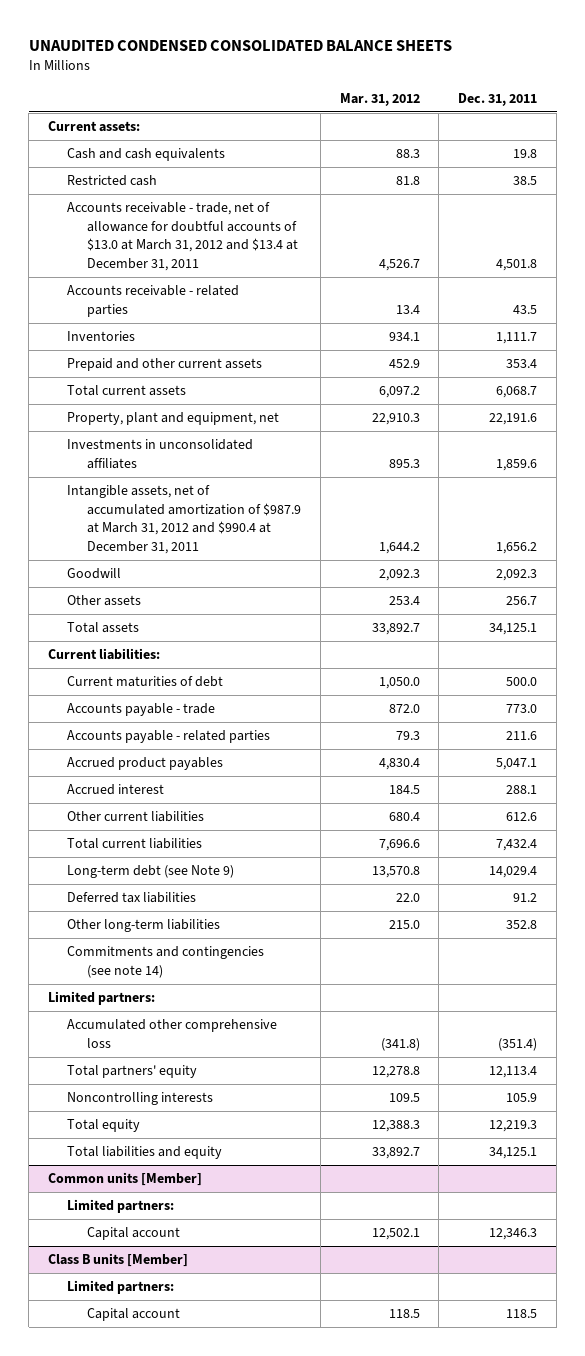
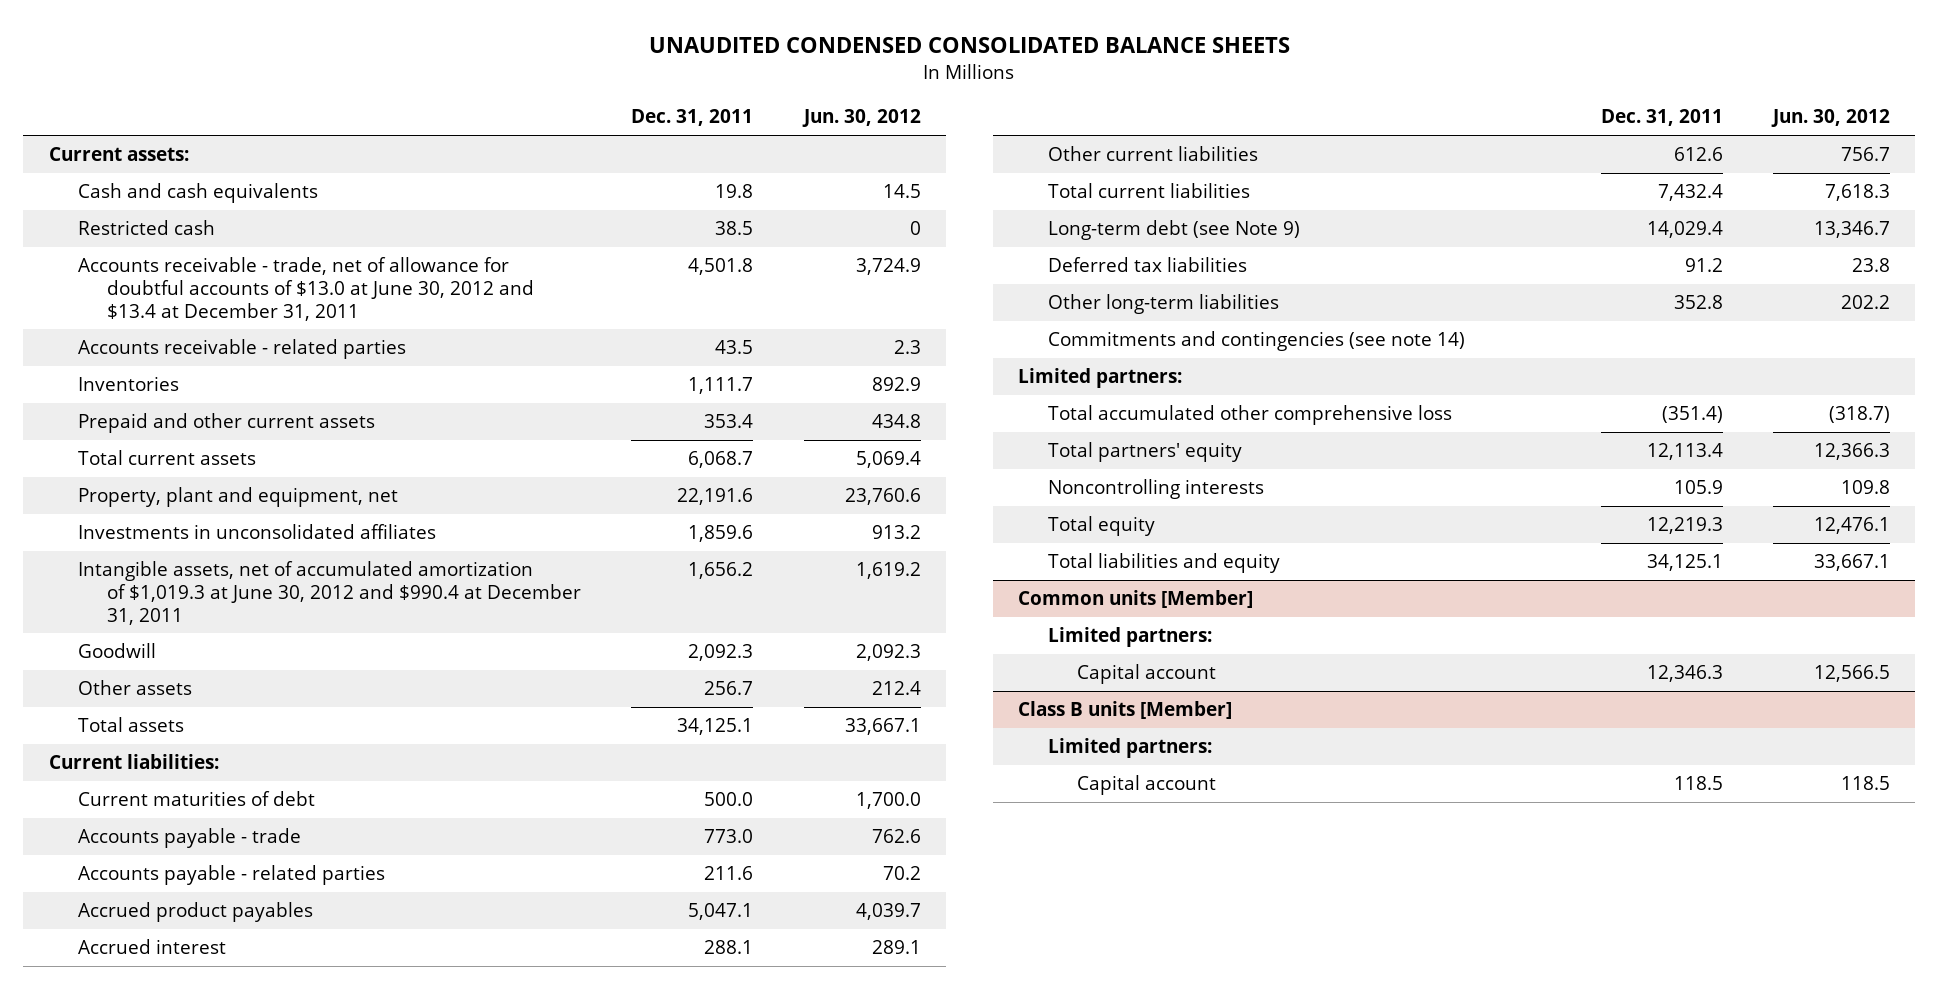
[339,92,420,106] Mar. 31, 2012 -> none
none -> [801,109,921,128] Jun. 30, 2012
[67,202,298,271] Accounts receivable - trade, net of allowance for doubtful accounts of $13.0 at March 31, 2012 and $13.4 at December 31, 2011 -> [77,257,535,321] Accounts receivable - trade, net of allowance for doubtful accounts of $13.0 at June 30, 2012 and $13.4 at December 31, 2011
[67,485,301,554] Intangible assets, net of accumulated amortization of $987.9 at March 31, 2012 and $990.4 at December 31, 2011 -> [77,561,582,625] Intangible assets, net of accumulated amortization of $1,019.3 at June 30, 2012 and $990.4 at December 31, 2011
[67,1019,278,1048] Accumulated other comprehensive loss -> [1047,405,1452,426] Total accumulated other comprehensive loss

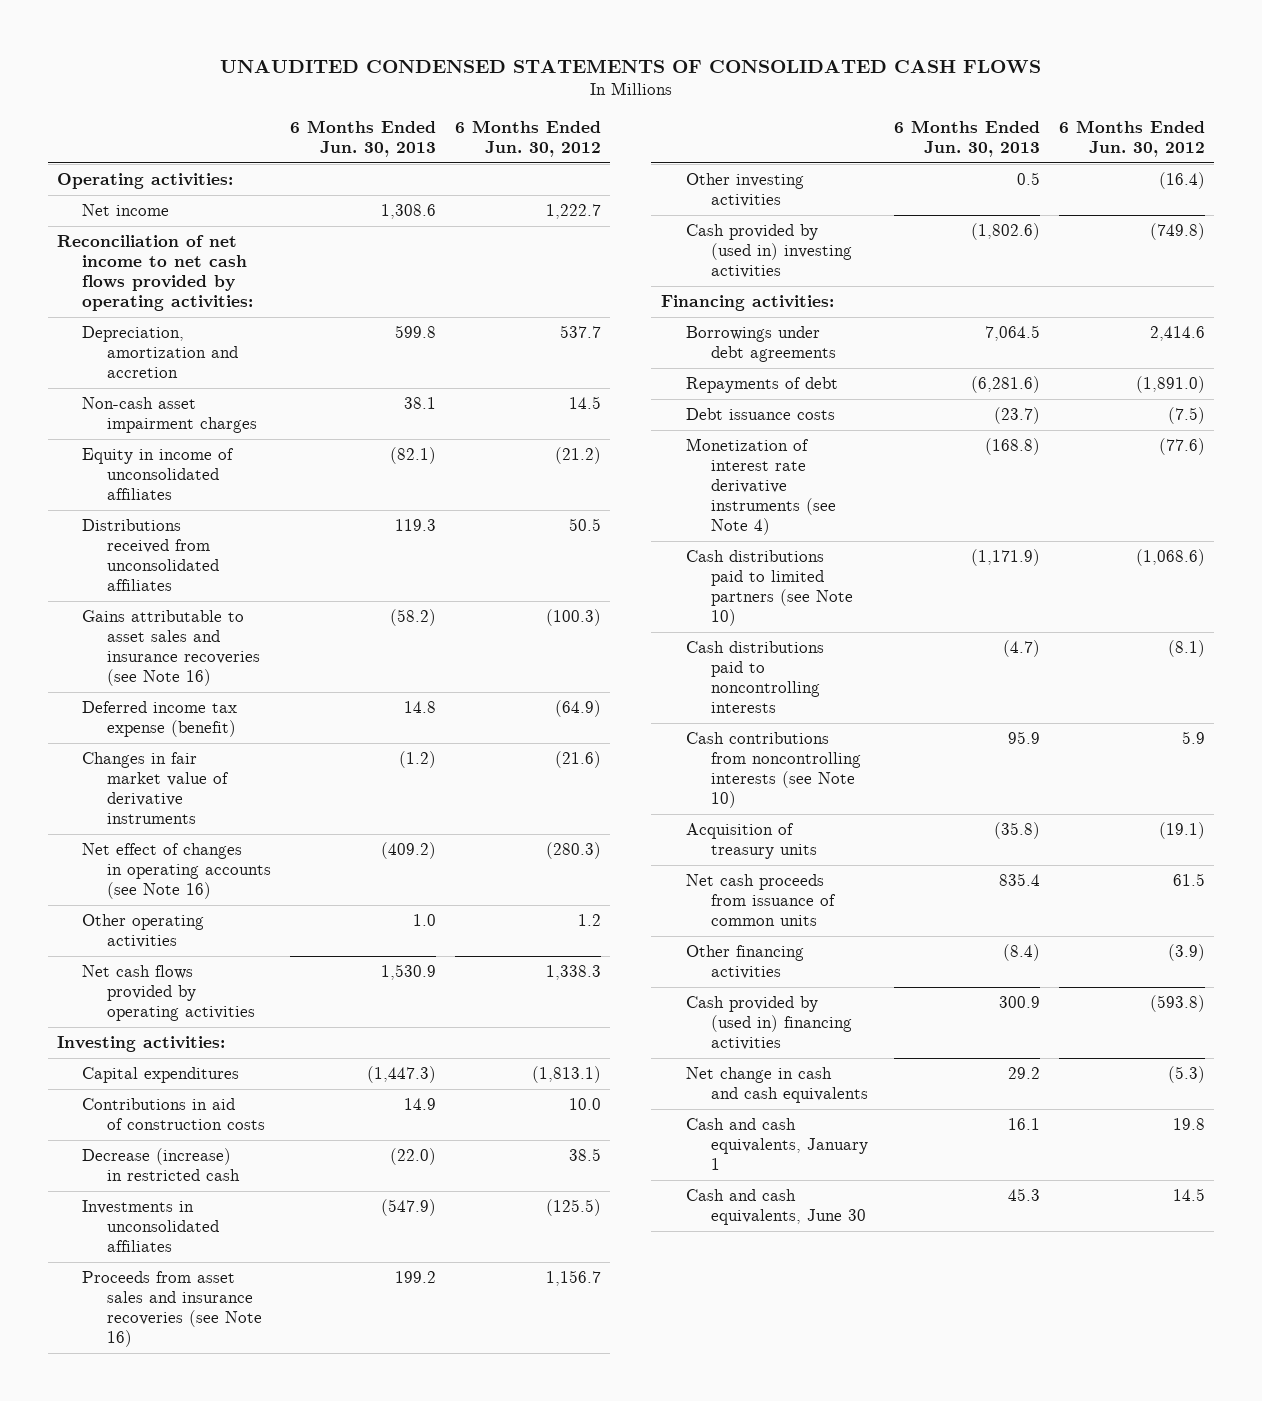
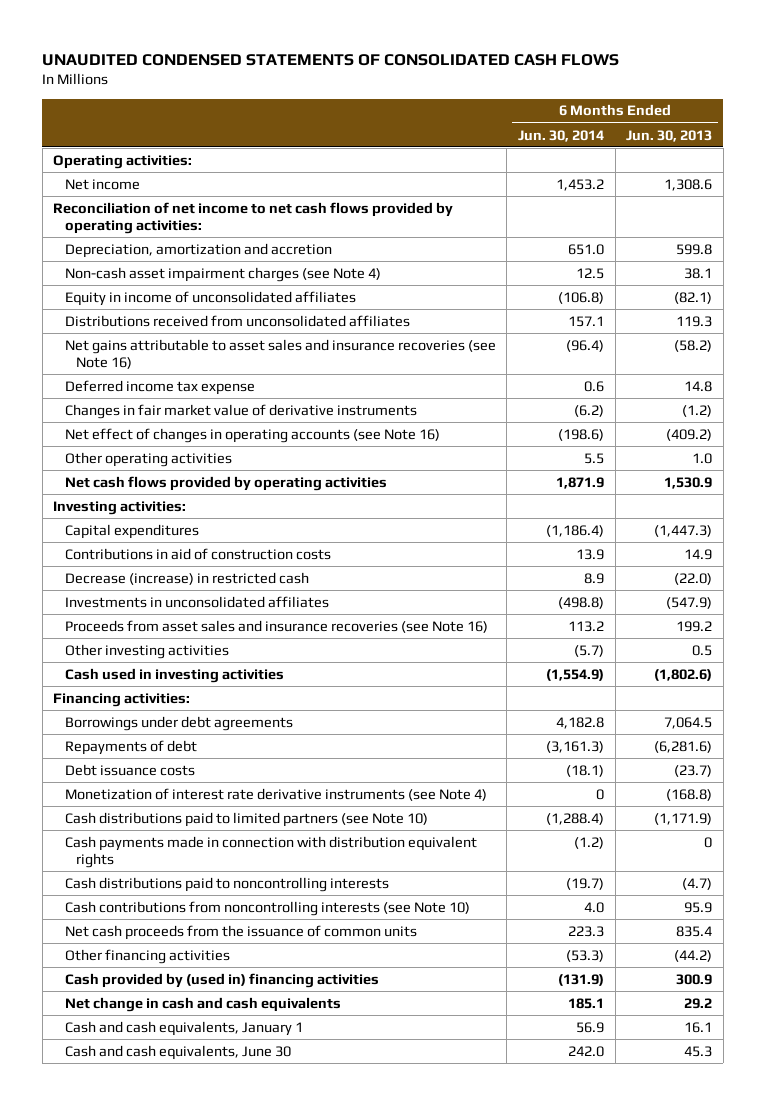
[454,119,601,157] 6 Months Ended Jun. 30, 2012 -> none
none -> [518,129,605,142] Jun. 30, 2014
[81,397,257,434] Non-cash asset impairment charges -> [64,266,381,282] Non-cash asset impairment charges (see Note 4)
[81,610,260,686] Gains attributable to asset sales and insurance recoveries (see Note 16) -> [64,338,496,370] Net gains attributable to asset sales and insurance recoveries (see Note 16)
[81,701,237,738] Deferred income tax expense (benefit) -> [64,379,255,395] Deferred income tax expense
[685,224,852,278] Cash provided by (used in) investing activities -> [64,667,284,683] Cash used in investing activities
none -> [64,835,477,869] Cash payments made in connection with distribution equivalent rights
[685,823,817,860] Acquisition of treasury units -> none
[685,874,836,926] Net cash proceeds from issuance of common units -> [64,924,417,940] Net cash proceeds from the issuance of common units
[1002,944,1040,962] (8.4) -> [674,949,713,962] (44.2)

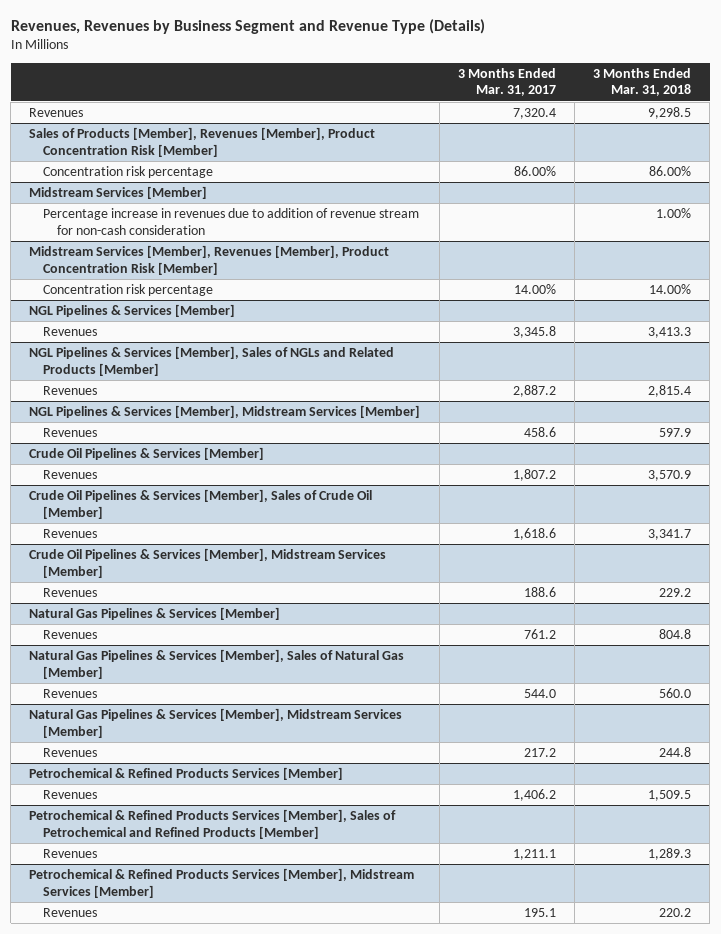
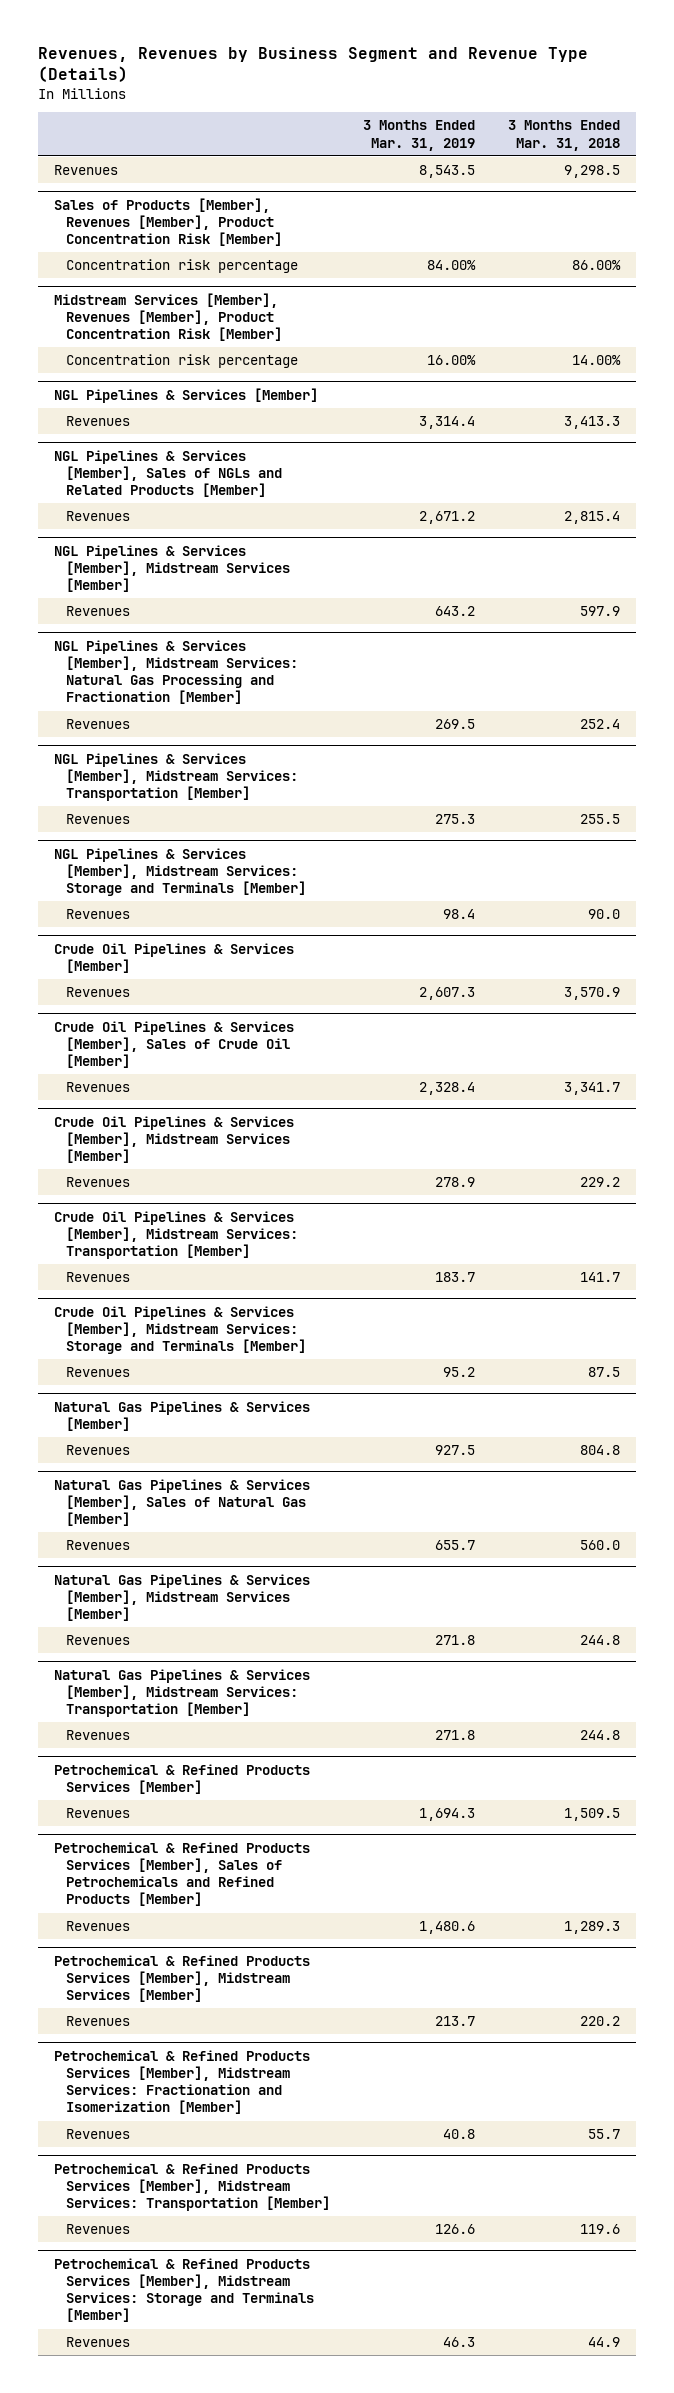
[457,67,556,97] 3 Months Ended Mar. 31, 2017 -> none
none -> [363,120,476,151] 3 Months Ended Mar. 31, 2019
[29,186,208,200] Midstream Services [Member] -> none
[43,208,420,235] Percentage increase in revenues due to addition of revenue stream for non-cash consideration -> none
none -> [54,639,299,705] NGL Pipelines & Services [Member], Midstream Services: Natural Gas Processing and Fractionation [Member]
none -> [66,719,131,730] Revenues
none -> [54,752,299,802] NGL Pipelines & Services [Member], Midstream Services: Transportation [Member]
none -> [66,814,131,825] Revenues
none -> [54,847,307,897] NGL Pipelines & Services [Member], Midstream Services: Storage and Terminals [Member]
none -> [66,909,131,920] Revenues
none -> [54,1210,299,1260] Crude Oil Pipelines & Services [Member], Midstream Services: Transportation [Member]
none -> [66,1272,131,1283] Revenues
none -> [54,1305,307,1355] Crude Oil Pipelines & Services [Member], Midstream Services: Storage and Terminals [Member]
none -> [66,1367,131,1378] Revenues
none -> [54,1668,311,1718] Natural Gas Pipelines & Services [Member], Midstream Services: Transportation [Member]
none -> [66,1730,131,1741] Revenues
[29,809,397,839] Petrochemical & Refined Products Services [Member], Sales of Petrochemical and Refined Products [Member] -> [54,1841,311,1907] Petrochemical & Refined Products Services [Member], Sales of Petrochemicals and Refined Products [Member]
none -> [54,2049,311,2115] Petrochemical & Refined Products Services [Member], Midstream Services: Fractionation and Isomerization [Member]
none -> [66,2129,131,2140] Revenues
none -> [54,2162,331,2212] Petrochemical & Refined Products Services [Member], Midstream Services: Transportation [Member]
none -> [66,2224,131,2235] Revenues
none -> [54,2257,315,2323] Petrochemical & Refined Products Services [Member], Midstream Services: Storage and Terminals [Member]
none -> [66,2337,131,2348] Revenues

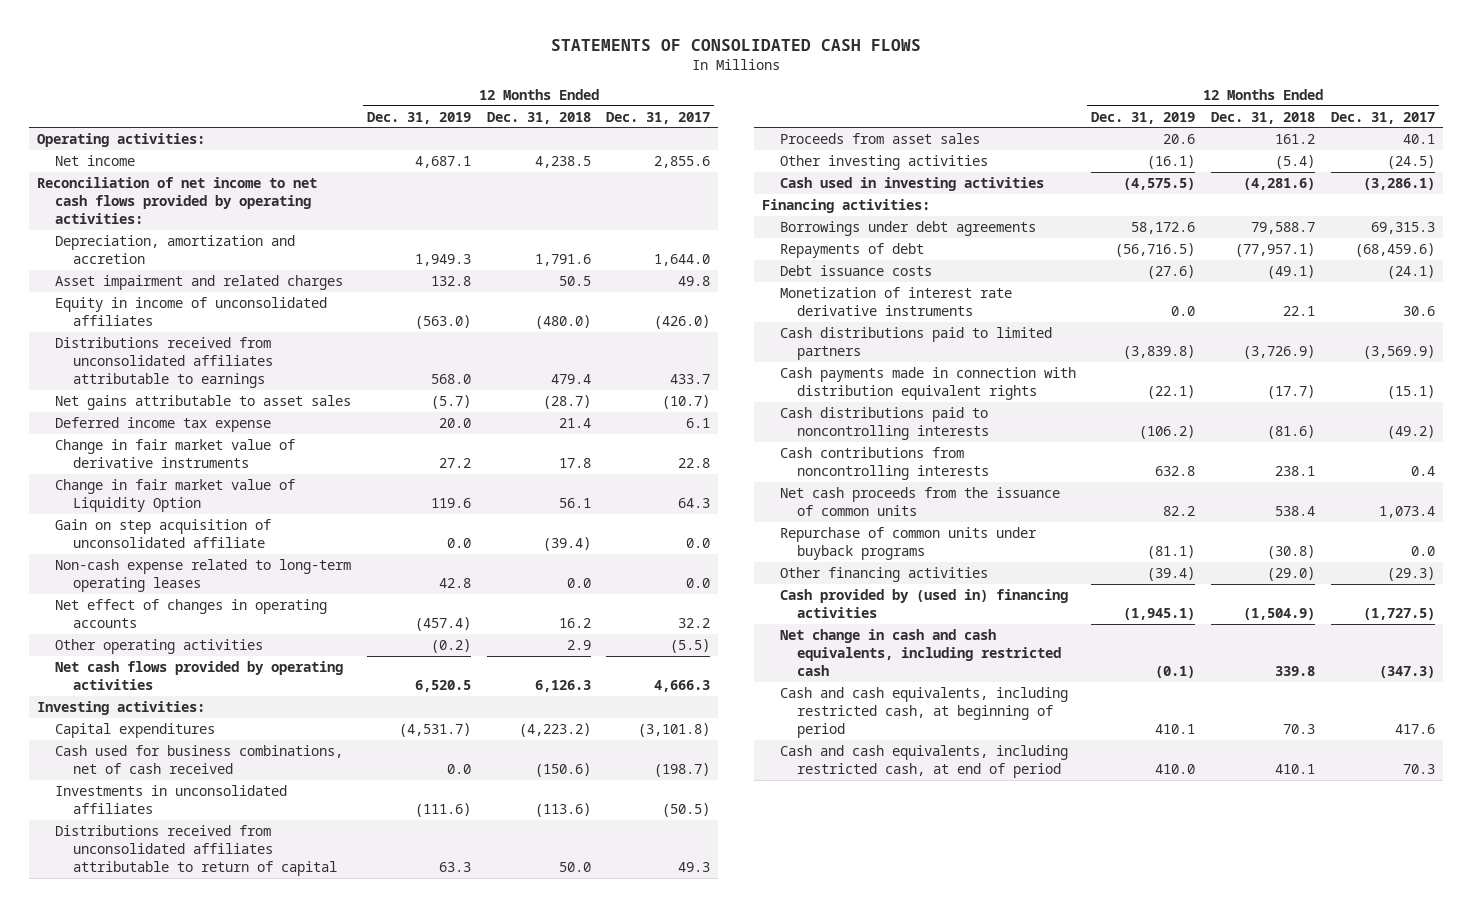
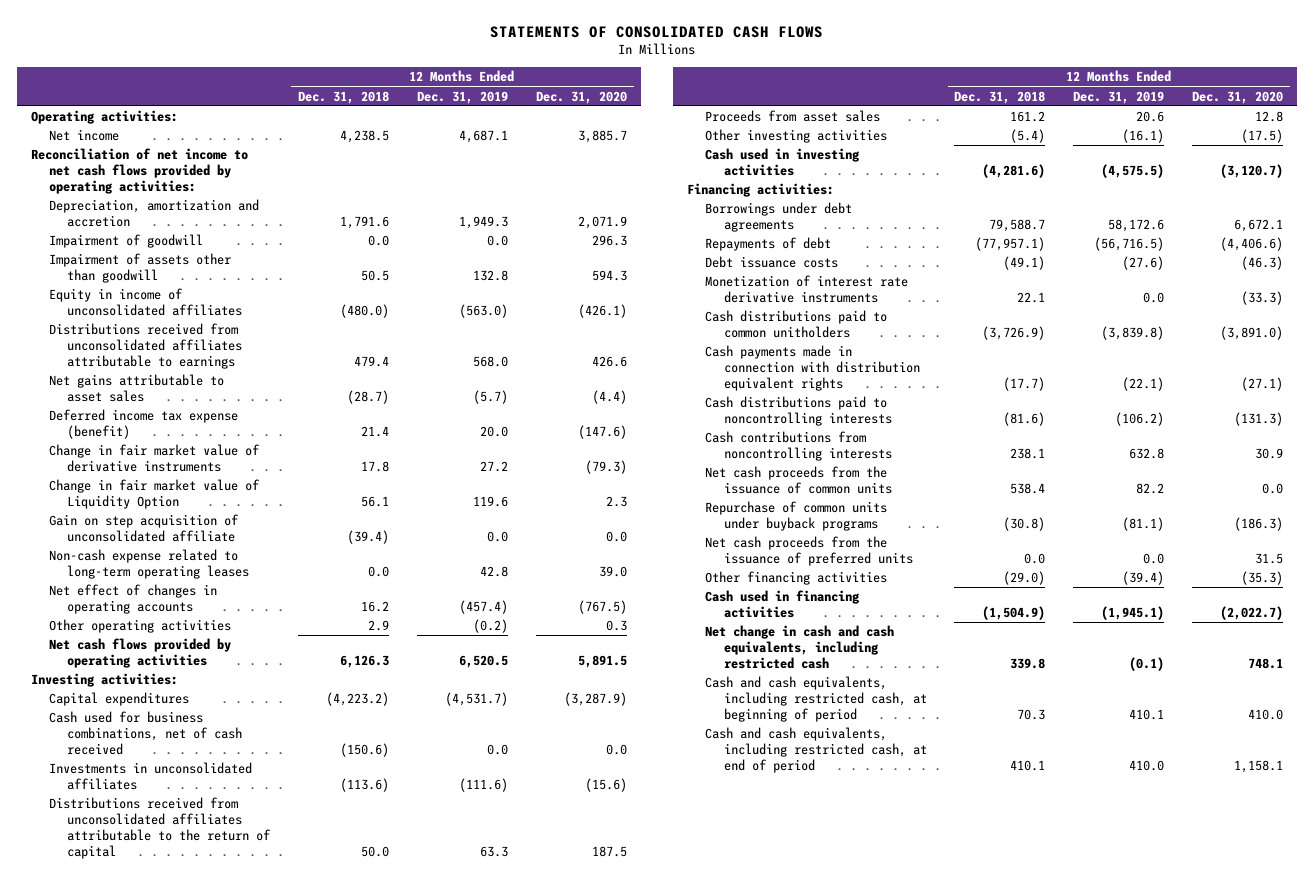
[606,111,711,124] Dec. 31, 2017 -> none
none -> [535,90,627,104] Dec. 31, 2020
none -> [48,234,203,249] Impairment of goodwill
[54,274,343,290] Asset impairment and related charges -> [48,253,231,284] Impairment of assets other than goodwill
[54,416,271,432] Deferred income tax expense -> [48,409,238,440] Deferred income tax expense (benefit)
[54,824,337,877] Distributions received from unconsolidated affiliates attributable to return of capital -> [48,797,272,860] Distributions received from unconsolidated affiliates attributable to the return of capital
[779,326,1052,361] Cash distributions paid to limited partners -> [705,310,888,339] Cash distributions paid to common unitholders
none -> [705,536,913,567] Net cash proceeds from the issuance of preferred units
[779,588,1068,619] Cash provided by (used in) financing activities -> [705,590,861,619] Cash used in financing activities

